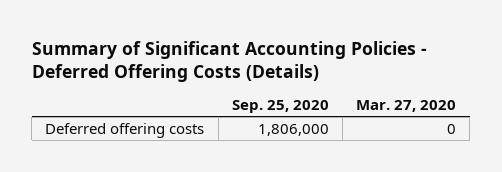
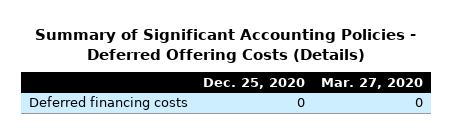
[231,100,329,114] Sep. 25, 2020 -> none
none -> [203,77,306,89] Dec. 25, 2020
[45,123,205,139] Deferred offering costs -> [28,96,188,111] Deferred financing costs

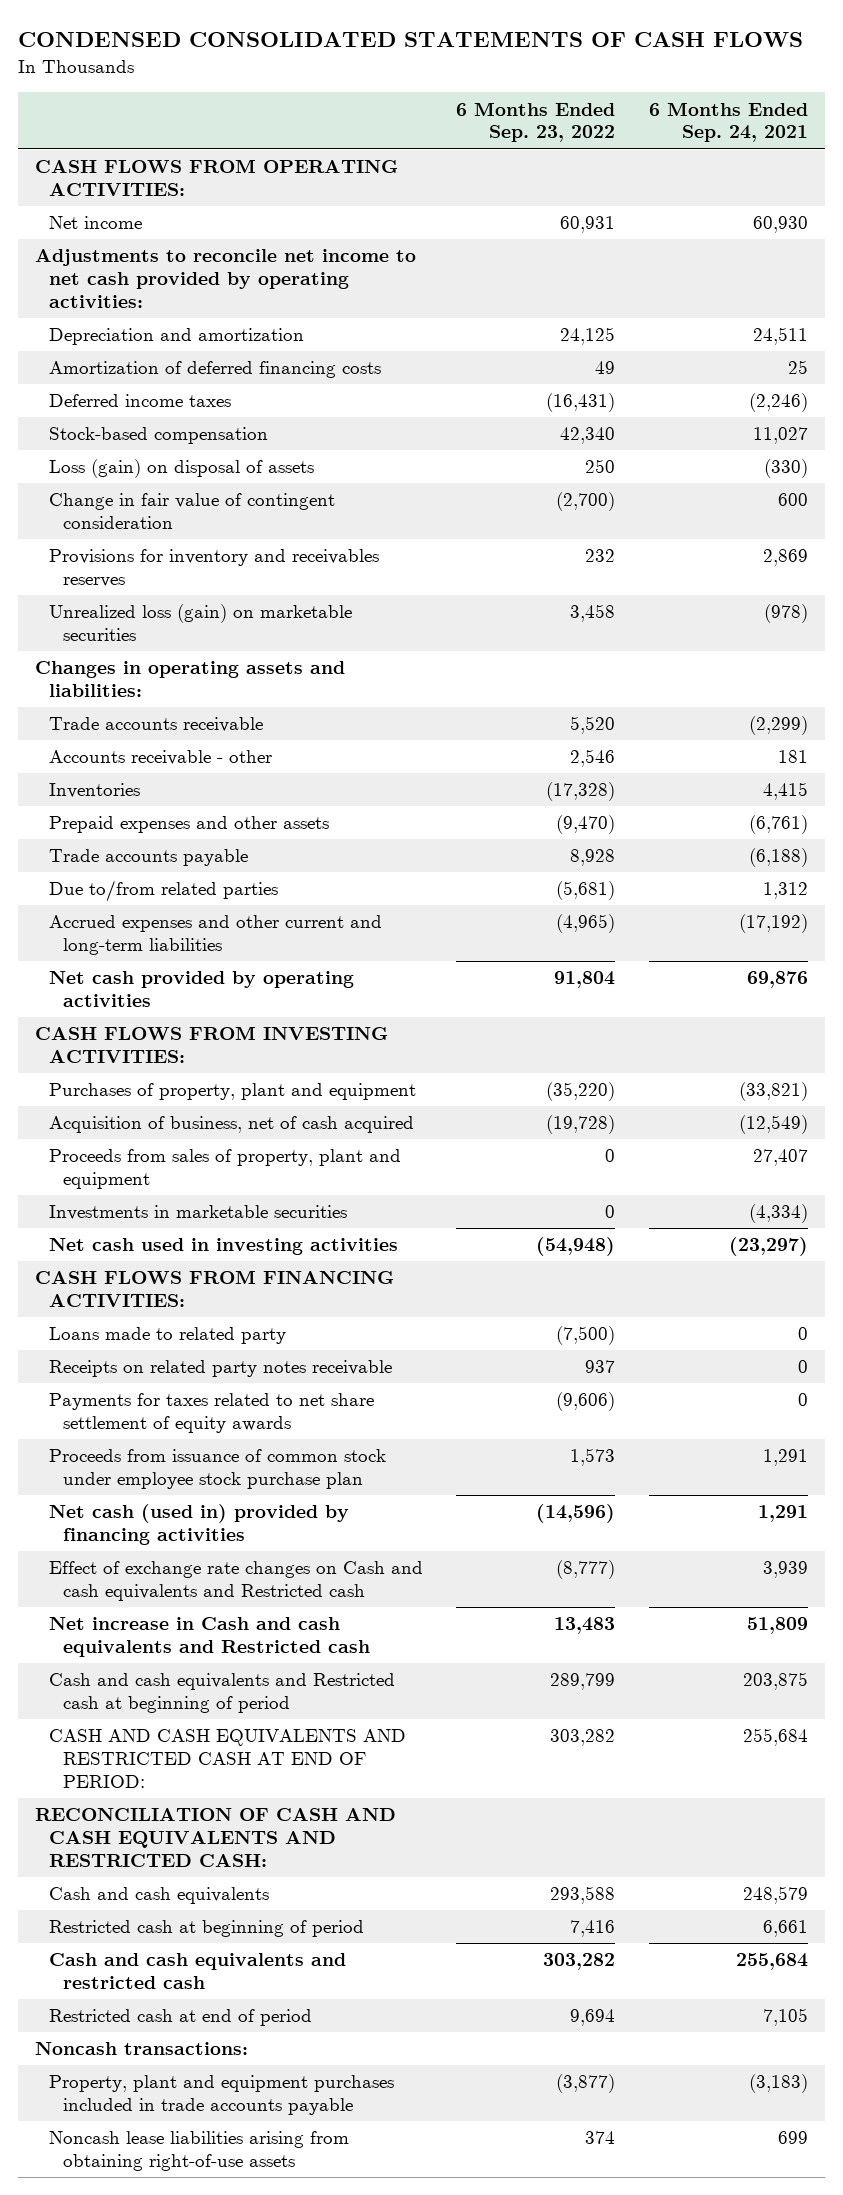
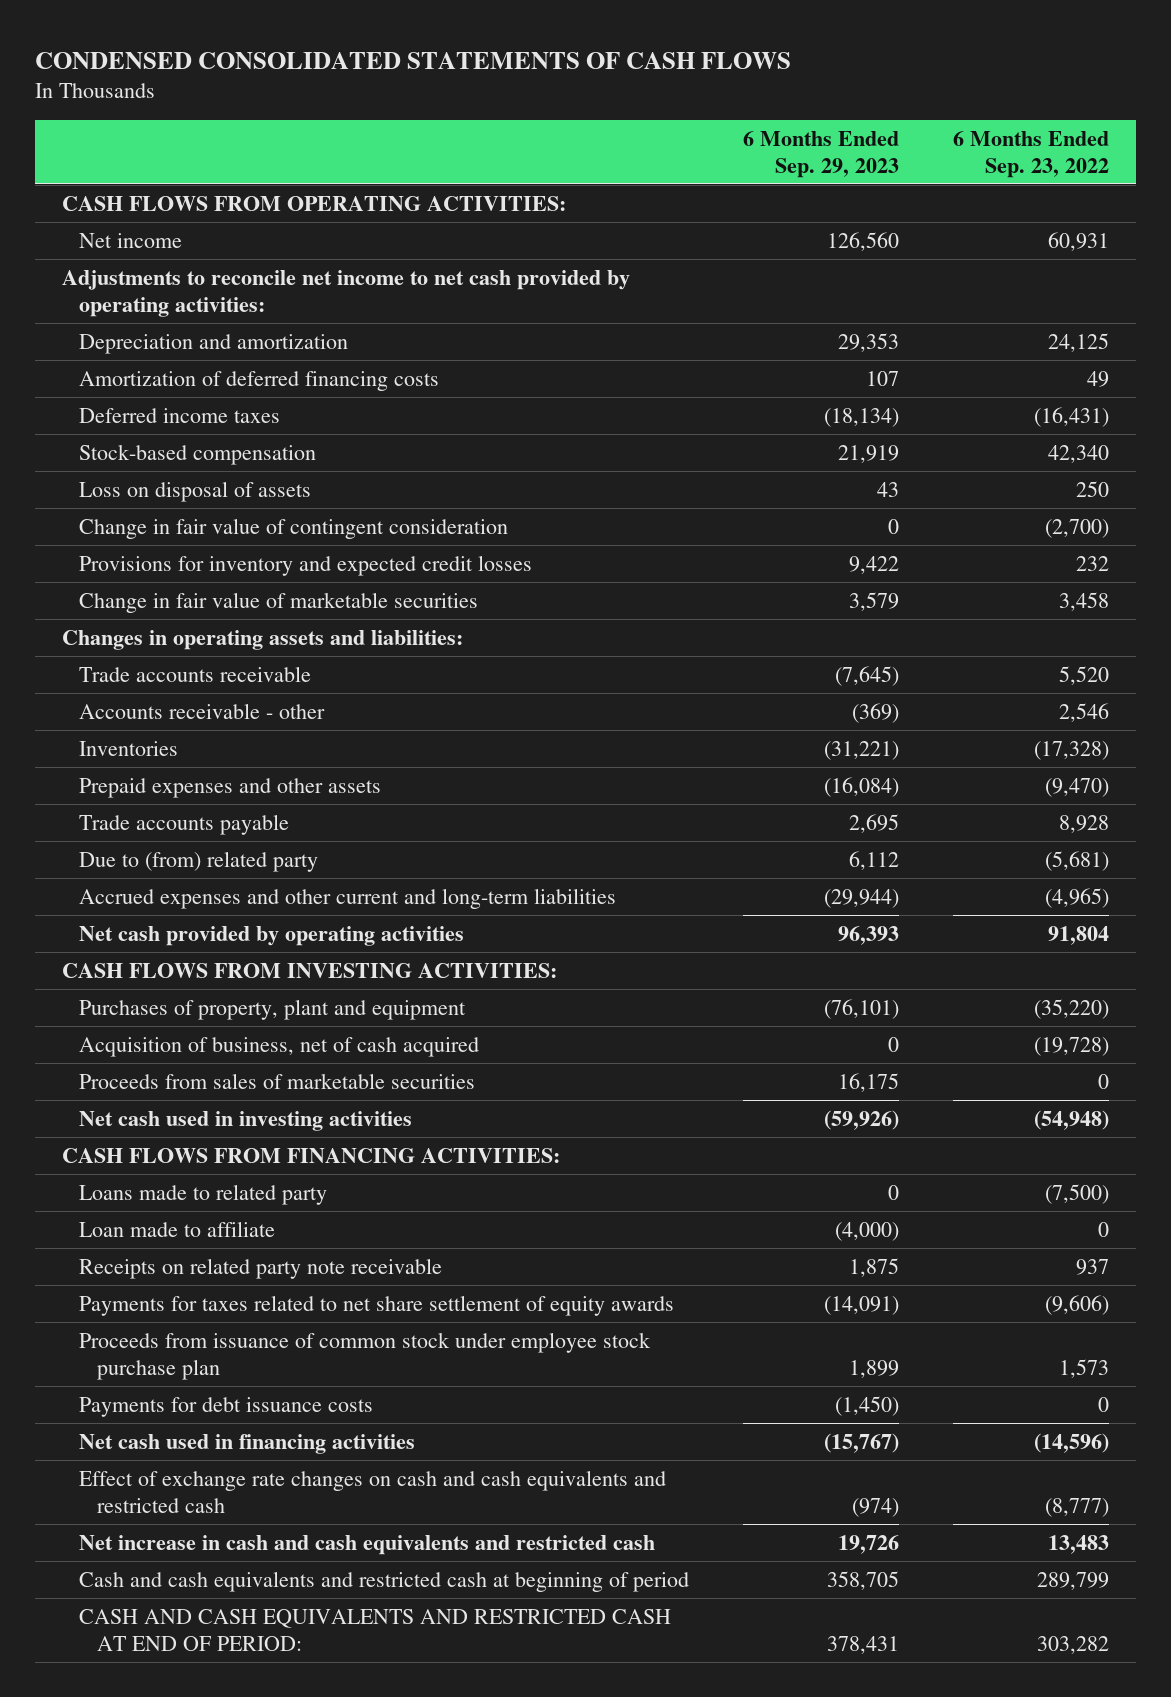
[649,101,809,143] 6 Months Ended Sep. 24, 2021 -> none
none -> [743,130,900,178] 6 Months Ended Sep. 29, 2023
[48,459,314,479] Loss (gain) on disposal of assets -> [79,480,312,502] Loss on disposal of assets
[48,549,379,588] Provisions for inventory and receivables reserves -> [79,554,533,576] Provisions for inventory and expected credit losses
[48,604,352,642] Unrealized loss (gain) on marketable securities -> [79,591,479,613] Change in fair value of marketable securities
[48,880,278,903] Due to/from related parties -> [79,850,319,872] Due to (from) related party
[48,1149,401,1190] Proceeds from sales of property, plant and equipment -> none
[48,1205,347,1221] Investments in marketable securities -> none
none -> [79,1072,476,1089] Proceeds from sales of marketable securities
none -> [79,1220,276,1237] Loan made to affiliate
[48,1360,392,1378] Receipts on related party notes receivable -> [79,1257,443,1279] Receipts on related party note receivable
none -> [79,1396,374,1417] Payments for debt issuance costs
[48,1504,349,1546] Net cash (used in) provided by financing activities -> [79,1433,416,1454] Net cash used in financing activities
[48,1561,423,1602] Effect of exchange rate changes on Cash and cash equivalents and Restricted cash -> [79,1469,667,1513] Effect of exchange rate changes on cash and cash equivalents and restricted cash
[48,1617,370,1658] Net increase in Cash and cash equivalents and Restricted cash -> [79,1534,656,1555] Net increase in cash and cash equivalents and restricted cash
[48,1673,395,1714] Cash and cash equivalents and Restricted cash at beginning of period -> [79,1570,690,1592] Cash and cash equivalents and restricted cash at beginning of period
[34,1808,396,1868] RECONCILIATION OF CASH AND CASH EQUIVALENTS AND RESTRICTED CASH: -> none
[48,1887,269,1905] Cash and cash equivalents -> none
[48,1920,364,1938] Restricted cash at beginning of period -> none
[48,1953,346,1990] Cash and cash equivalents and restricted cash -> none
[48,2009,312,2027] Restricted cash at end of period -> none
[34,2042,248,2056] Noncash transactions: -> none
[48,2075,394,2116] Property, plant and equipment purchases included in trade accounts payable -> none
[48,2131,349,2172] Noncash lease liabilities arising from obtaining right-of-use assets -> none

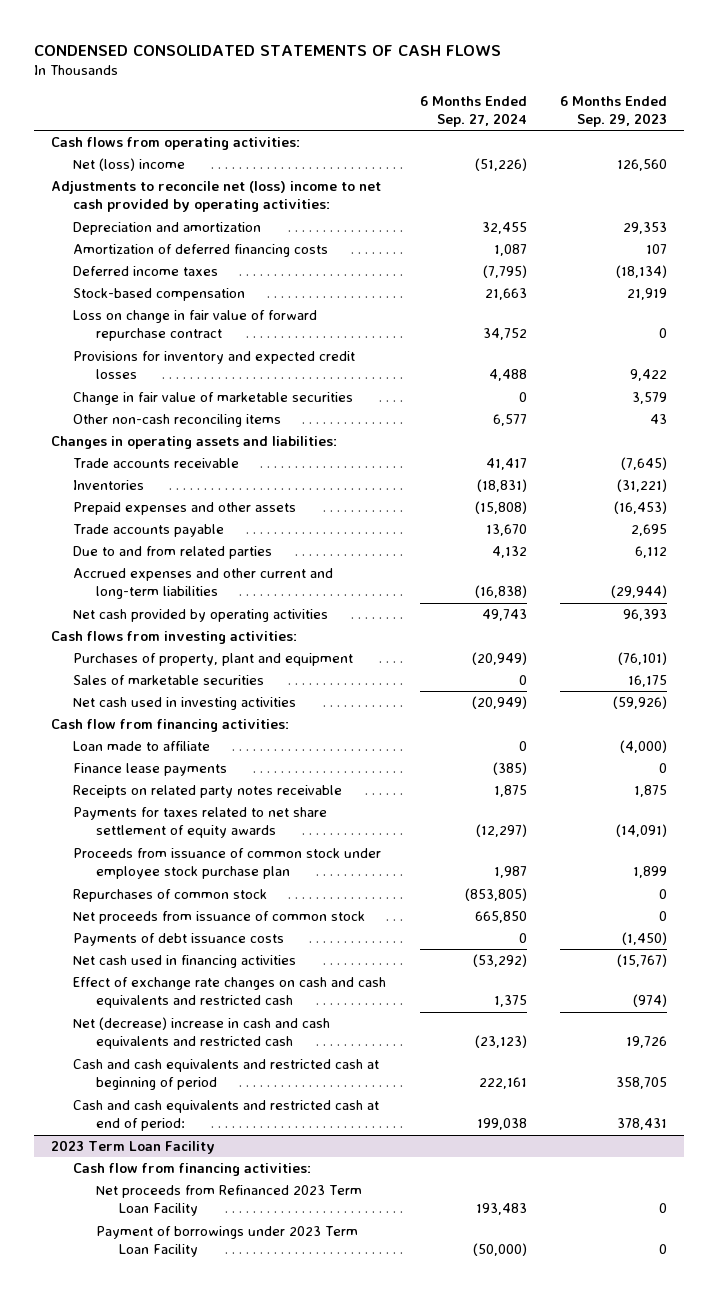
[953,130,1110,178] 6 Months Ended Sep. 23, 2022 -> none
none -> [419,95,527,128] 6 Months Ended Sep. 27, 2024
[61,195,566,211] CASH FLOWS FROM OPERATING ACTIVITIES: -> [50,137,300,151] Cash flows from operating activities:
[79,232,183,248] Net income -> [73,158,186,172] Net (loss) income
[61,269,630,317] Adjustments to reconcile net income to net cash provided by operating activities: -> [50,181,381,213] Adjustments to reconcile net (loss) income to net cash provided by operating activities:
[79,480,312,502] Loss on disposal of assets -> none
[79,517,509,539] Change in fair value of contingent consideration -> none
none -> [73,310,318,342] Loss on change in fair value of forward repurchase contract
none -> [73,414,282,428] Other non-cash reconciling items
[79,702,326,719] Accounts receivable - other -> none
[824,776,900,797] (16,084) -> [614,501,668,515] (16,453)
[79,850,319,872] Due to (from) related party -> [73,546,273,560] Due to and from related parties
[61,962,557,978] CASH FLOWS FROM INVESTING ACTIVITIES: -> [50,631,297,645] Cash flows from investing activities:
[79,1036,480,1057] Acquisition of business, net of cash acquired -> none
[79,1072,476,1089] Proceeds from sales of marketable securities -> [73,675,265,686] Sales of marketable securities
[79,1183,328,1205] Loans made to related party -> none
[61,1147,560,1163] CASH FLOWS FROM FINANCING ACTIVITIES: -> [50,719,289,733] Cash flow from financing activities:
none -> [73,763,228,777] Finance lease payments
[79,1257,443,1279] Receipts on related party note receivable -> [73,785,343,799] Receipts on related party notes receivable
none -> [73,889,268,903] Repurchases of common stock
none -> [73,911,366,925] Net proceeds from issuance of common stock
[79,1396,374,1417] Payments for debt issuance costs -> [73,933,285,947] Payments of debt issuance costs
[79,1534,656,1555] Net increase in cash and cash equivalents and restricted cash -> [73,1017,331,1050] Net (decrease) increase in cash and cash equivalents and restricted cash
[79,1608,672,1651] CASH AND CASH EQUIVALENTS AND RESTRICTED CASH AT END OF PERIOD: -> [73,1100,380,1132] Cash and cash equivalents and restricted cash at end of period:
none -> [50,1140,215,1155] 2023 Term Loan Facility
none -> [73,1163,312,1177] Cash flow from financing activities:
none -> [95,1185,362,1217] Net proceeds from Refinanced 2023 Term Loan Facility
none -> [95,1226,358,1258] Payment of borrowings under 2023 Term Loan Facility

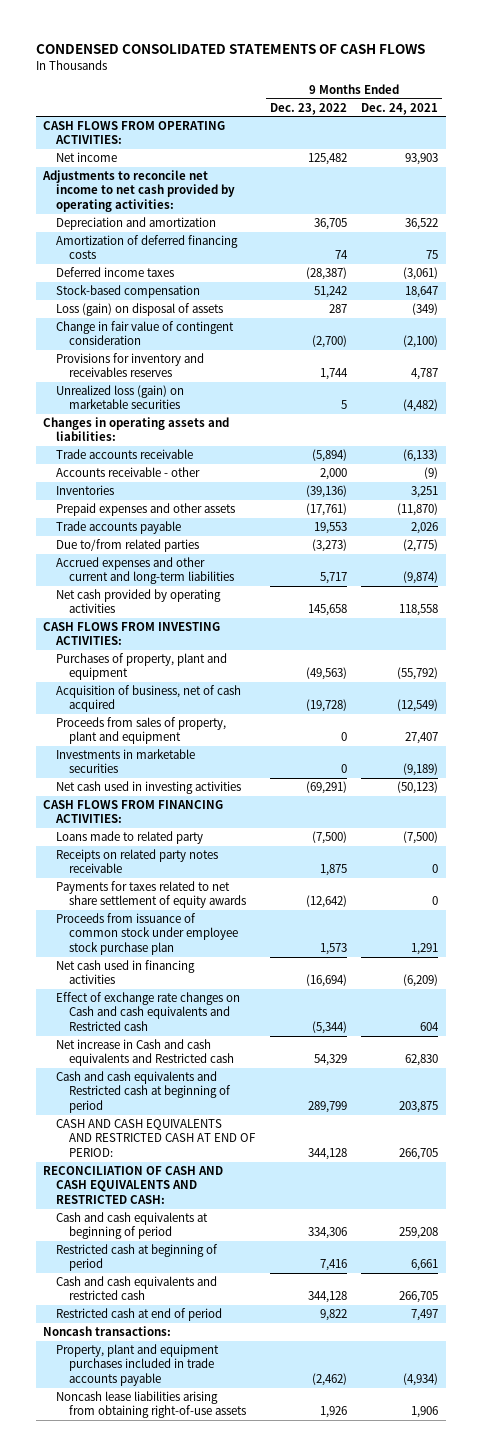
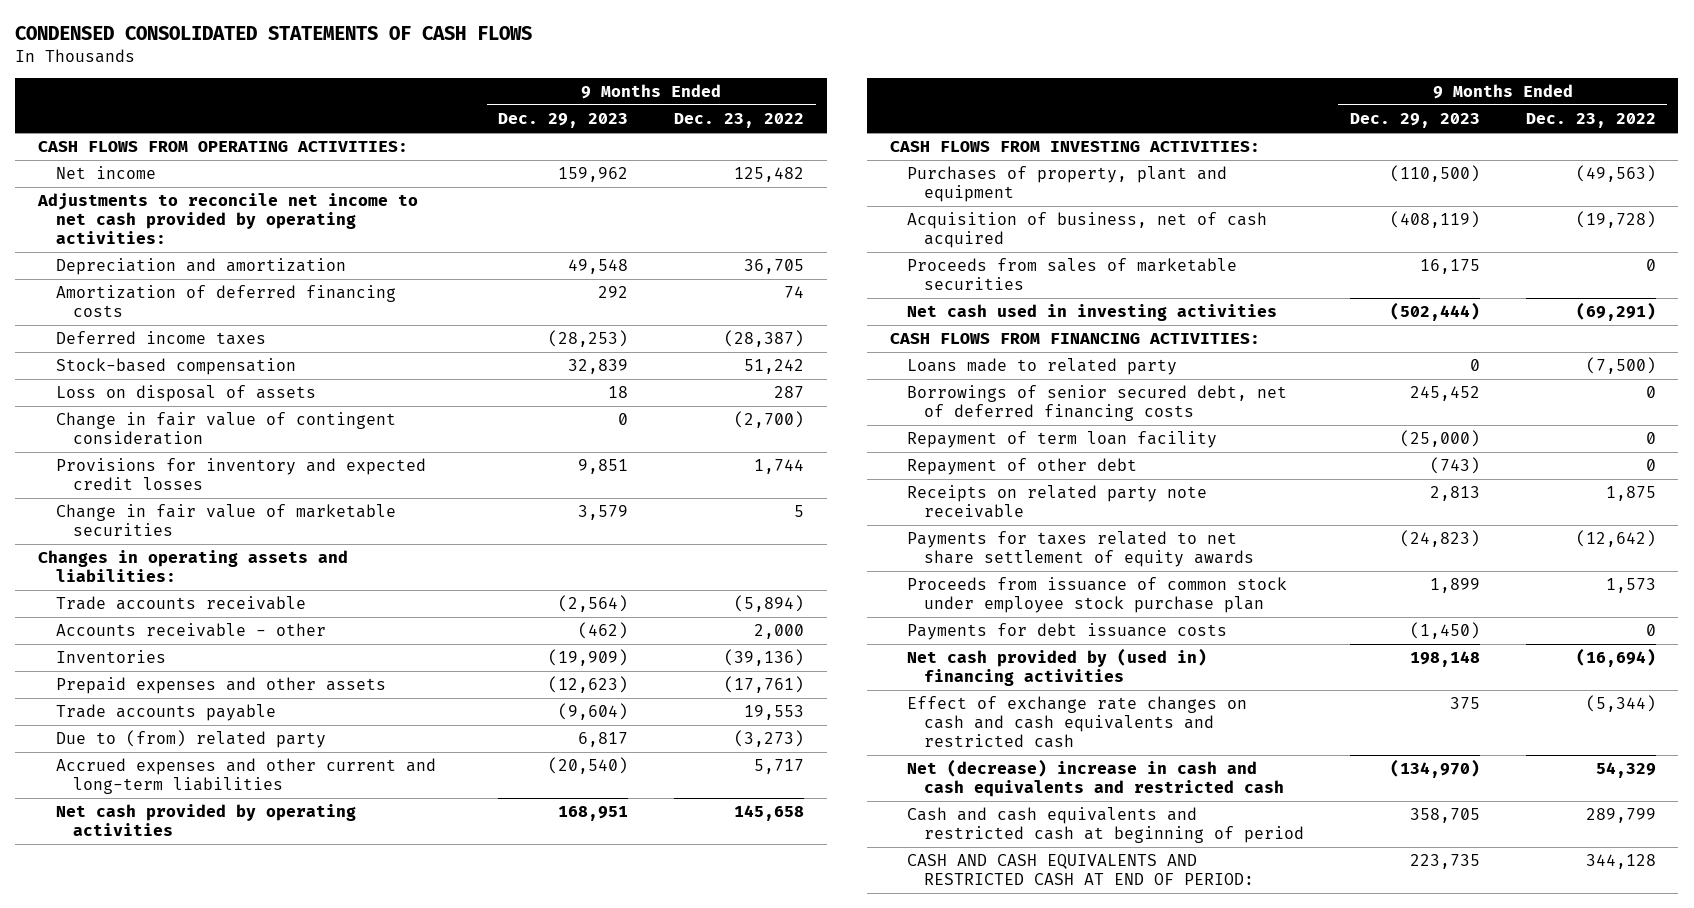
[361,102,439,115] Dec. 24, 2021 -> none
none -> [498,113,629,129] Dec. 29, 2023
[56,303,224,317] Loss (gain) on disposal of assets -> [55,385,316,403] Loss on disposal of assets
[56,385,185,410] Unrealized loss (gain) on marketable securities -> none
[56,353,205,378] Provisions for inventory and receivables reserves -> [55,458,426,491] Provisions for inventory and expected credit losses
none -> [55,504,396,537] Change in fair value of marketable securities
[56,539,200,553] Due to/from related parties -> [55,730,326,749] Due to (from) related party
[56,717,227,745] Proceeds from sales of property, plant and equipment -> none
[56,749,196,774] Investments in marketable securities -> none
none -> [906,258,1237,291] Proceeds from sales of marketable securities
none -> [906,385,1287,422] Borrowings of senior secured debt, net of deferred financing costs
none -> [906,431,1217,449] Repayment of term loan facility
none -> [906,458,1137,476] Repayment of other debt
[56,849,219,874] Receipts on related party notes receivable -> [906,485,1207,519] Receipts on related party note receivable
none -> [906,623,1227,641] Payments for debt issuance costs
[56,960,196,985] Net cash used in financing activities -> [906,648,1207,687] Net cash provided by (used in) financing activities
[56,992,241,1031] Effect of exchange rate changes on Cash and cash equivalents and Restricted cash -> [906,696,1247,749] Effect of exchange rate changes on cash and cash equivalents and restricted cash
[56,1039,234,1067] Net increase in Cash and cash equivalents and Restricted cash -> [906,759,1285,798] Net (decrease) increase in cash and cash equivalents and restricted cash
[56,1071,231,1113] Cash and cash equivalents and Restricted cash at beginning of period -> [906,807,1305,844] Cash and cash equivalents and restricted cash at beginning of period
[43,1166,224,1204] RECONCILIATION OF CASH AND CASH EQUIVALENTS AND RESTRICTED CASH: -> none
[56,1212,209,1240] Cash and cash equivalents at beginning of period -> none
[56,1244,219,1272] Restricted cash at beginning of period -> none
[56,1276,218,1301] Cash and cash equivalents and restricted cash -> none
[56,1308,223,1322] Restricted cash at end of period -> none
[43,1326,172,1337] Noncash transactions: -> none
[56,1344,220,1386] Property, plant and equipment purchases included in trade accounts payable -> none
[56,1391,246,1419] Noncash lease liabilities arising from obtaining right-of-use assets -> none

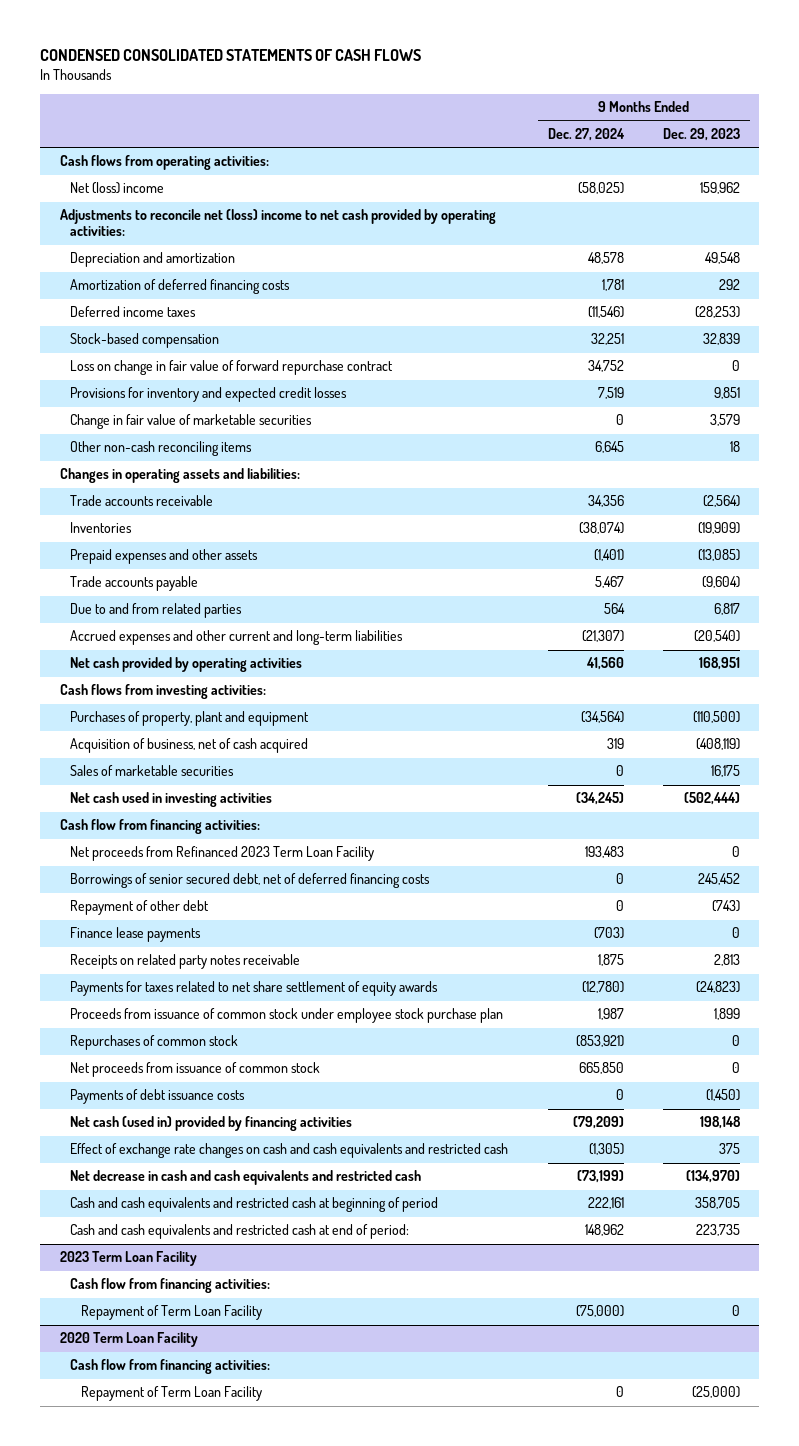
[674,113,805,129] Dec. 23, 2022 -> none
none -> [547,127,625,141] Dec. 27, 2024
[38,141,409,153] CASH FLOWS FROM OPERATING ACTIVITIES: -> [59,155,269,171] Cash flows from operating activities:
[55,166,156,180] Net income -> [70,182,165,195] Net (loss) income
[37,193,419,245] Adjustments to reconcile net income to net cash provided by operating activities: -> [59,209,496,237] Adjustments to reconcile net (loss) income to net cash provided by operating activities:
[55,385,316,403] Loss on disposal of assets -> none
[55,412,396,446] Change in fair value of contingent consideration -> none
none -> [70,360,394,376] Loss on change in fair value of forward repurchase contract
none -> [70,441,253,457] Other non-cash reconciling items
[55,623,326,638] Accounts receivable - other -> none
[548,676,629,694] (12,623) -> [697,549,740,562] (13,085)
[55,730,326,749] Due to (from) related party -> [70,603,243,619] Due to and from related parties
[889,141,1260,153] CASH FLOWS FROM INVESTING ACTIVITIES: -> [59,684,266,700] Cash flows from investing activities:
[906,258,1237,291] Proceeds from sales of marketable securities -> [70,765,235,777] Sales of marketable securities
[906,358,1177,376] Loans made to related party -> none
[889,333,1260,345] CASH FLOWS FROM FINANCING ACTIVITIES: -> [59,819,260,835] Cash flow from financing activities:
none -> [70,846,375,862] Net proceeds from Refinanced 2023 Term Loan Facility
[906,431,1217,449] Repayment of term loan facility -> none
none -> [70,927,202,943] Finance lease payments
[906,485,1207,519] Receipts on related party note receivable -> [70,954,301,970] Receipts on related party notes receivable
none -> [70,1035,239,1051] Repurchases of common stock
none -> [70,1062,321,1078] Net proceeds from issuance of common stock
[906,623,1227,641] Payments for debt issuance costs -> [70,1089,246,1105] Payments of debt issuance costs
[906,648,1207,687] Net cash provided by (used in) financing activities -> [70,1116,353,1132] Net cash (used in) provided by financing activities
[906,759,1285,798] Net (decrease) increase in cash and cash equivalents and restricted cash -> [70,1170,422,1186] Net decrease in cash and cash equivalents and restricted cash
[906,854,1255,886] CASH AND CASH EQUIVALENTS AND RESTRICTED CASH AT END OF PERIOD: -> [70,1224,410,1240] Cash and cash equivalents and restricted cash at end of period:
none -> [59,1251,197,1267] 2023 Term Loan Facility
none -> [70,1278,271,1294] Cash flow from financing activities:
none -> [80,1305,262,1321] Repayment of Term Loan Facility
none -> [59,1332,198,1348] 2020 Term Loan Facility
none -> [70,1359,271,1375] Cash flow from financing activities:
none -> [80,1386,262,1402] Repayment of Term Loan Facility

